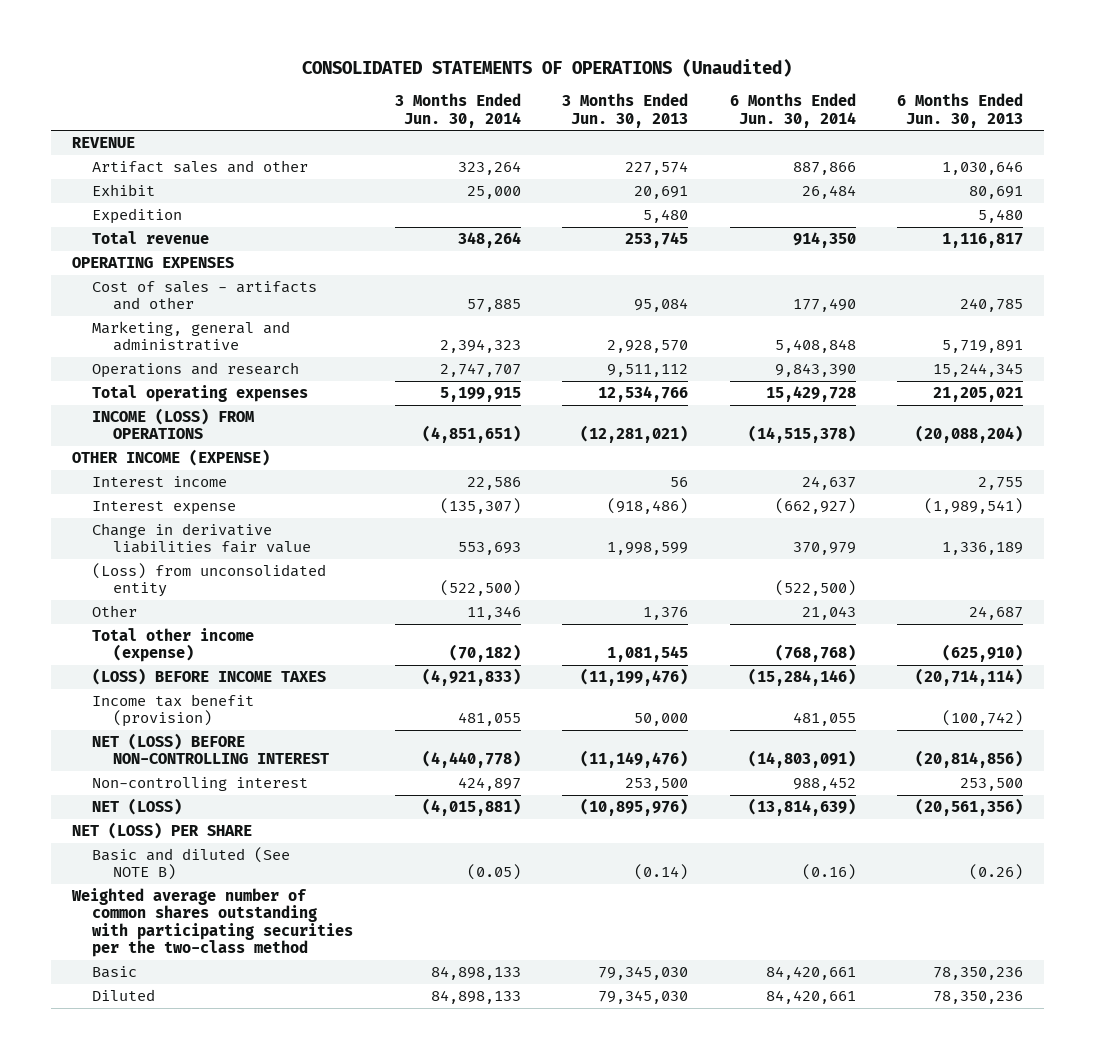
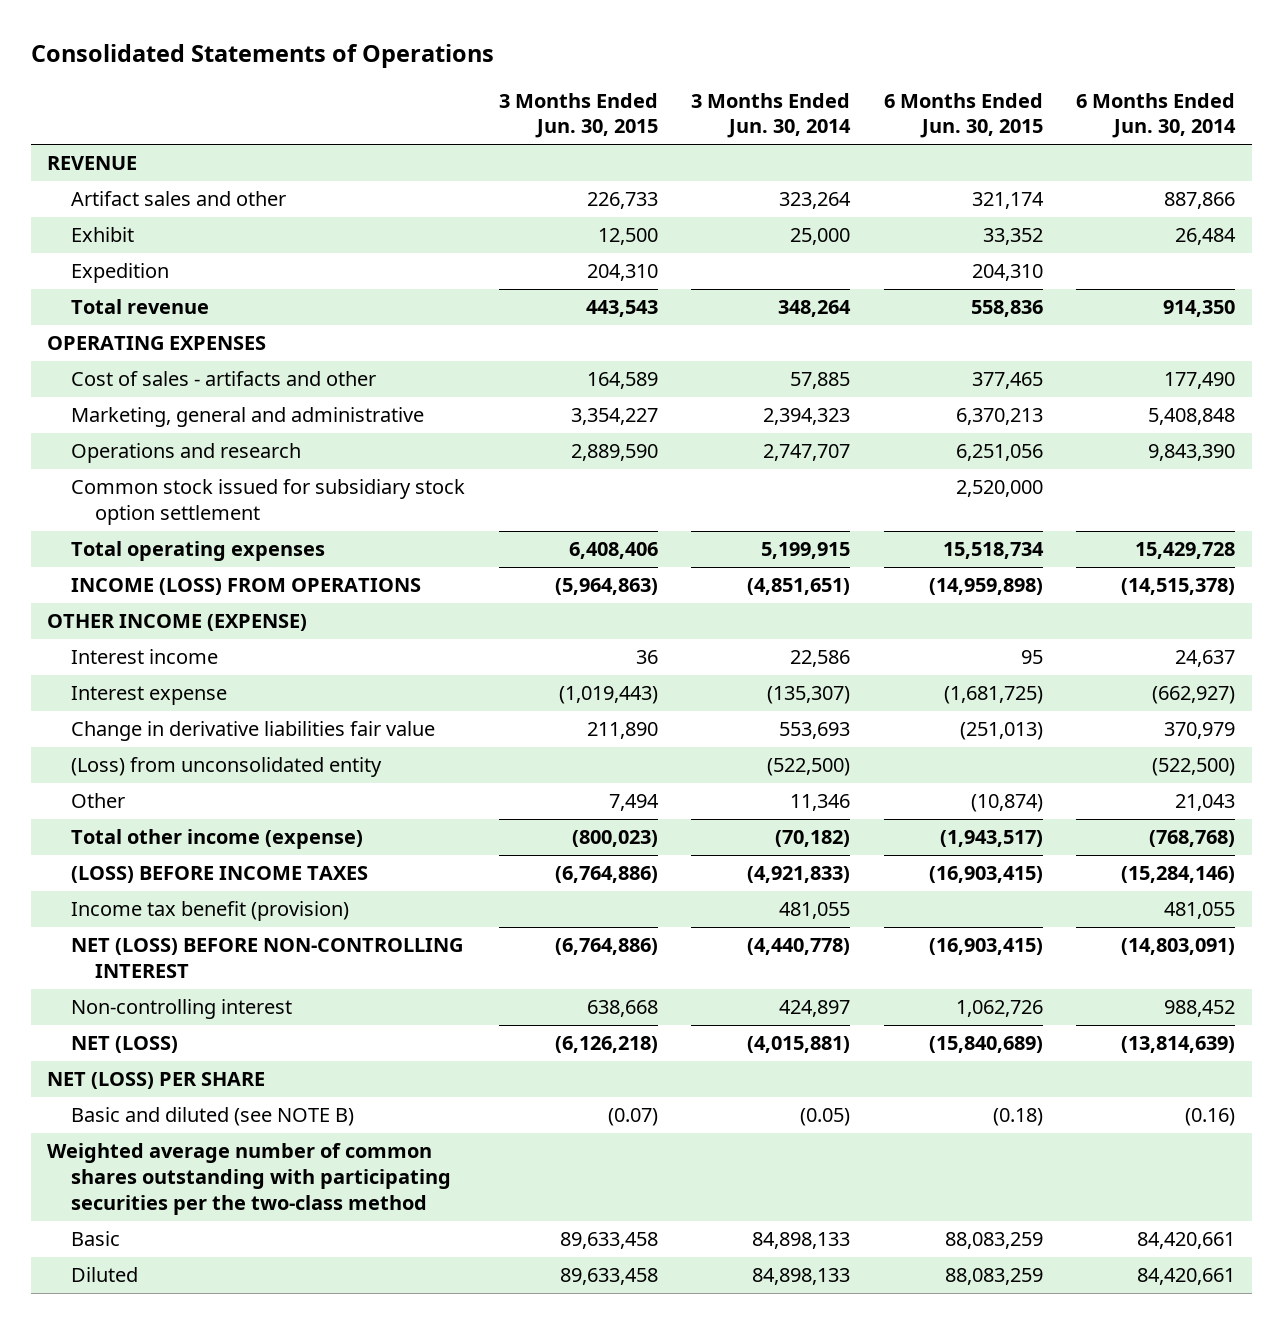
[302,59,793,78] CONSOLIDATED STATEMENTS OF OPERATIONS (Unaudited) -> [30,44,494,69] Consolidated Statements of Operations
[562,93,689,128] 3 Months Ended Jun. 30, 2013 -> none
[896,93,1023,128] 6 Months Ended Jun. 30, 2013 -> none
none -> [498,92,658,139] 3 Months Ended Jun. 30, 2015
none -> [883,92,1043,139] 6 Months Ended Jun. 30, 2015
none -> [71,479,466,526] Common stock issued for subsidiary stock option settlement
[92,847,291,881] Basic and diluted (See NOTE B) -> [71,1107,355,1127] Basic and diluted (see NOTE B)

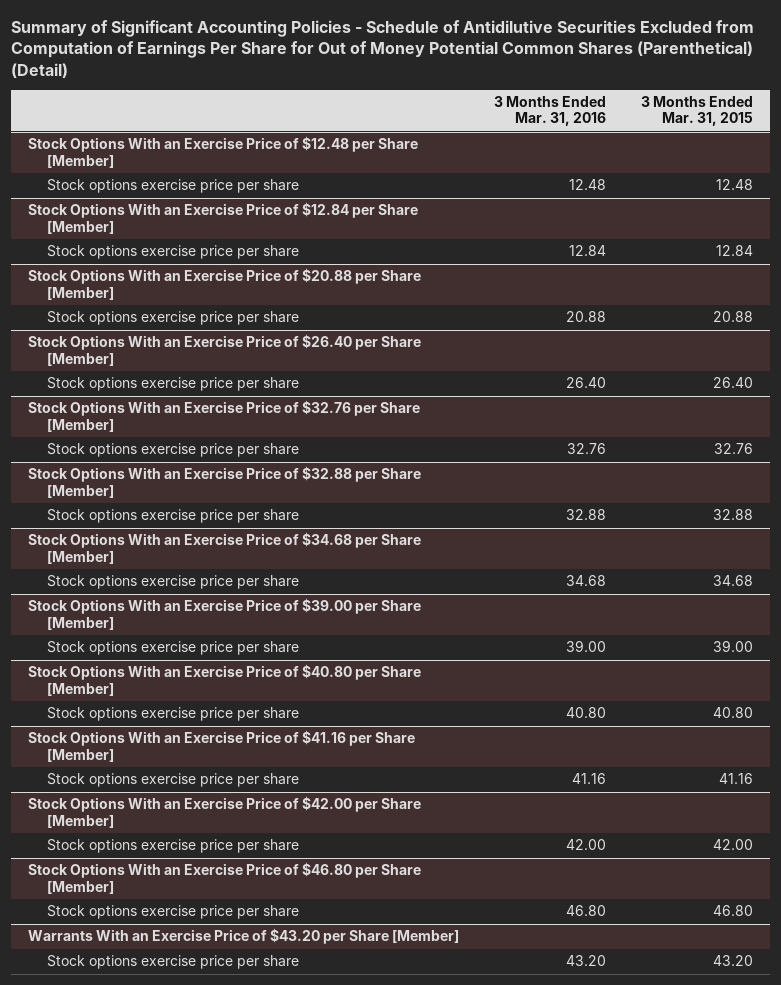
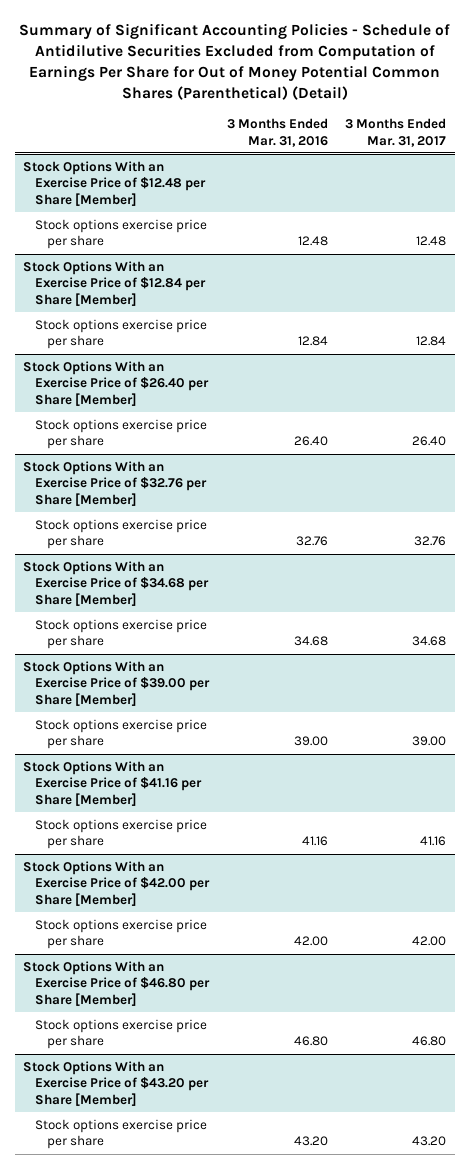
[640,96,753,127] 3 Months Ended Mar. 31, 2015 -> none
none -> [345,118,447,147] 3 Months Ended Mar. 31, 2017
[28,268,422,300] Stock Options With an Exercise Price of $20.88 per Share [Member] -> none
[47,311,300,326] Stock options exercise price per share -> none
[28,466,422,498] Stock Options With an Exercise Price of $32.88 per Share [Member] -> none
[47,509,300,524] Stock options exercise price per share -> none
[28,664,422,696] Stock Options With an Exercise Price of $40.80 per Share [Member] -> none
[47,707,300,722] Stock options exercise price per share -> none
[28,928,460,945] Warrants With an Exercise Price of $43.20 per Share [Member] -> [23,1060,210,1107] Stock Options With an Exercise Price of $43.20 per Share [Member]

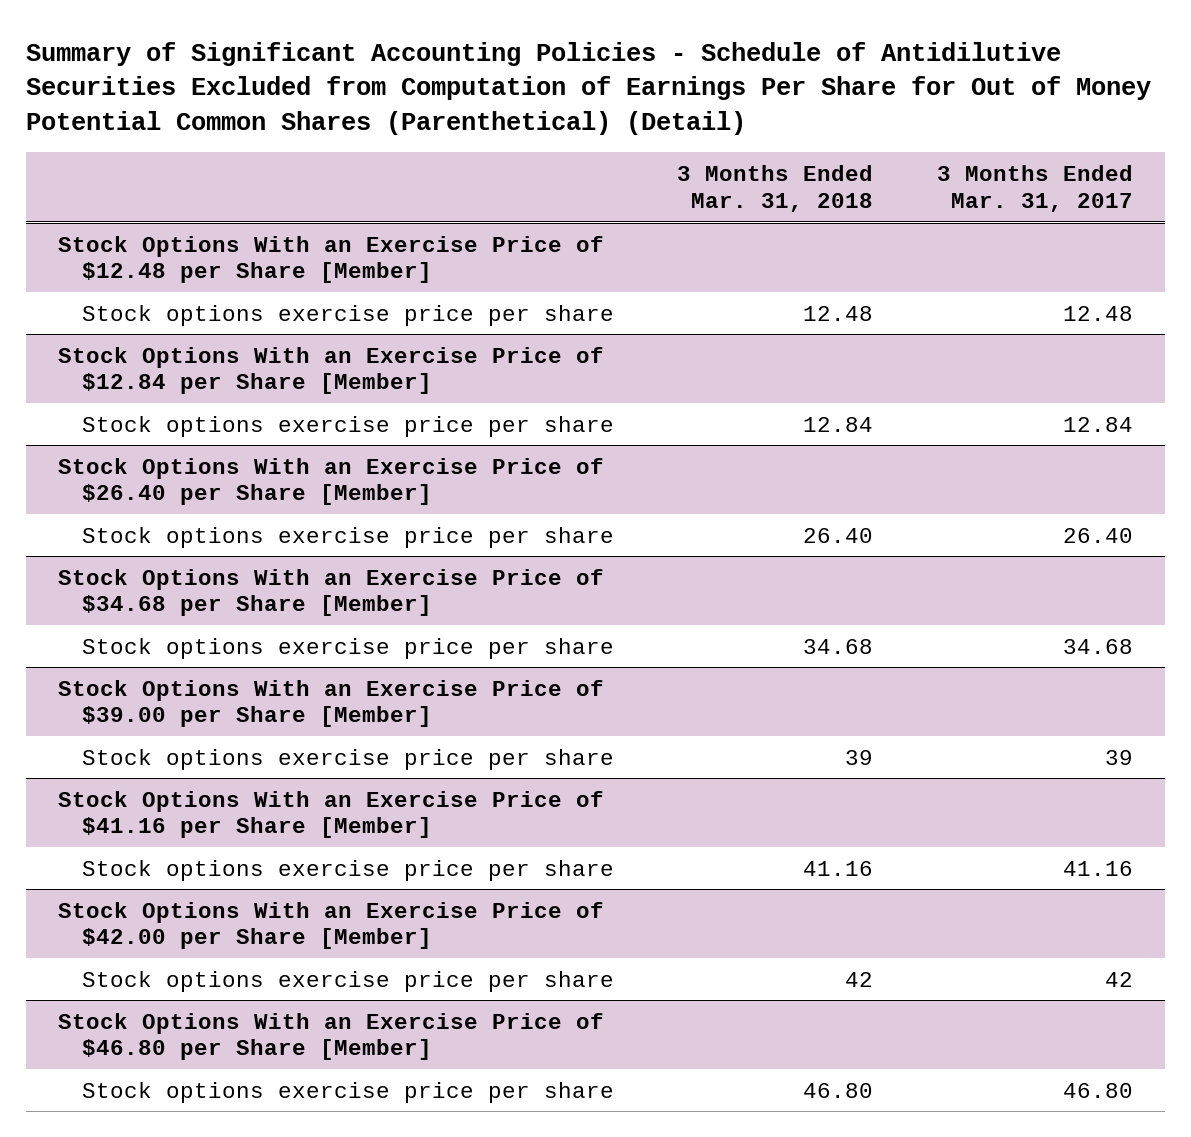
[226,118,328,147] 3 Months Ended Mar. 31, 2016 -> none
none -> [677,164,874,212] 3 Months Ended Mar. 31, 2018
[23,460,208,507] Stock Options With an Exercise Price of $32.76 per Share [Member] -> none
[35,518,208,550] Stock options exercise price per share -> none
[412,736,447,747] 39.00 -> [1104,749,1133,765] 39
[412,936,447,947] 42.00 -> [1104,971,1133,987] 42
[23,1060,210,1107] Stock Options With an Exercise Price of $43.20 per Share [Member] -> none
[35,1118,208,1150] Stock options exercise price per share -> none

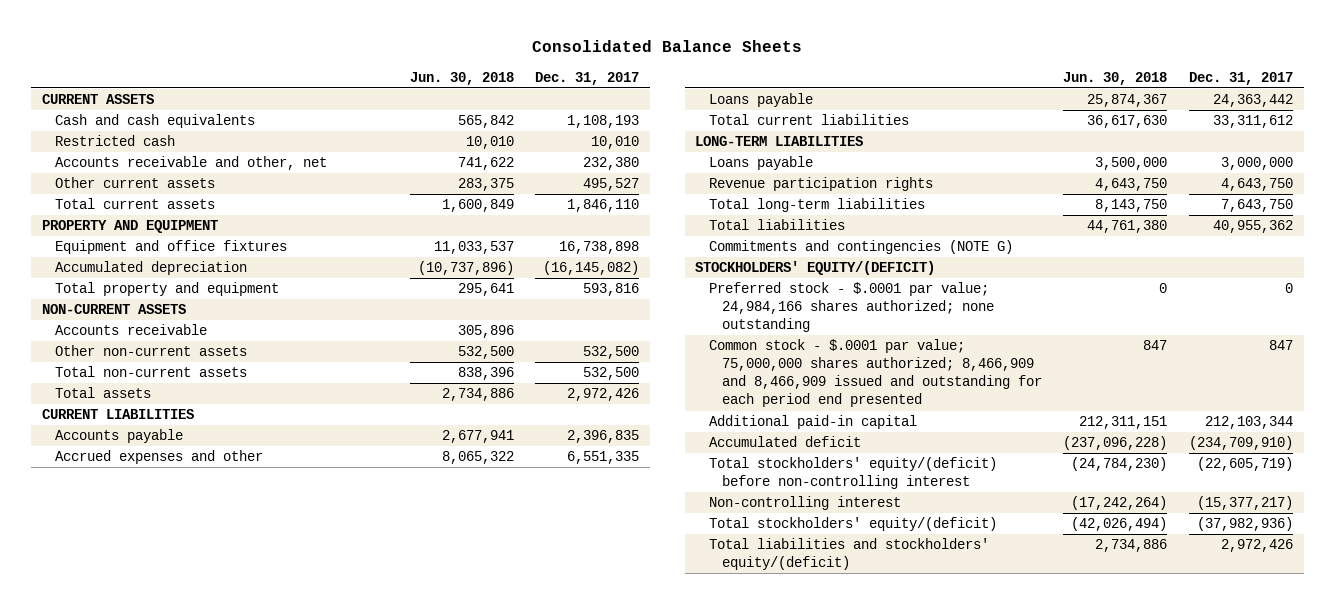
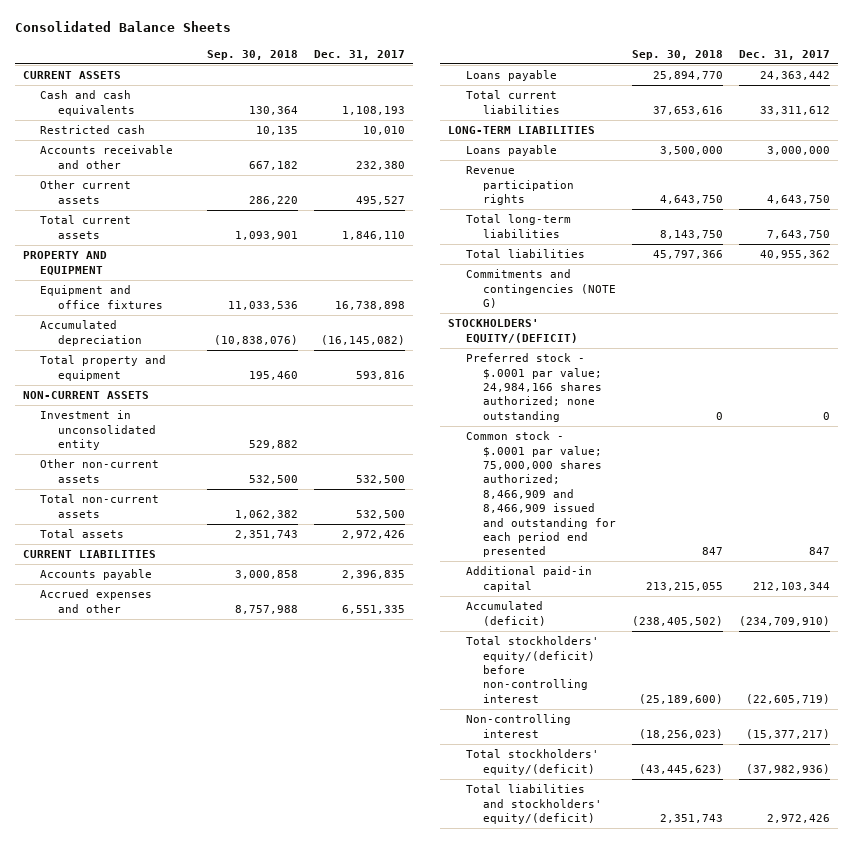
[409,71,514,85] Jun. 30, 2018 -> none
none -> [206,49,298,60] Sep. 30, 2018
[54,156,327,171] Accounts receivable and other, net -> [40,145,174,169] Accounts receivable and other
[54,324,207,336] Accounts receivable -> none
none -> [40,410,156,450] Investment in unconsolidated entity
[708,436,861,448] Accumulated deficit -> [465,601,546,626] Accumulated (deficit)

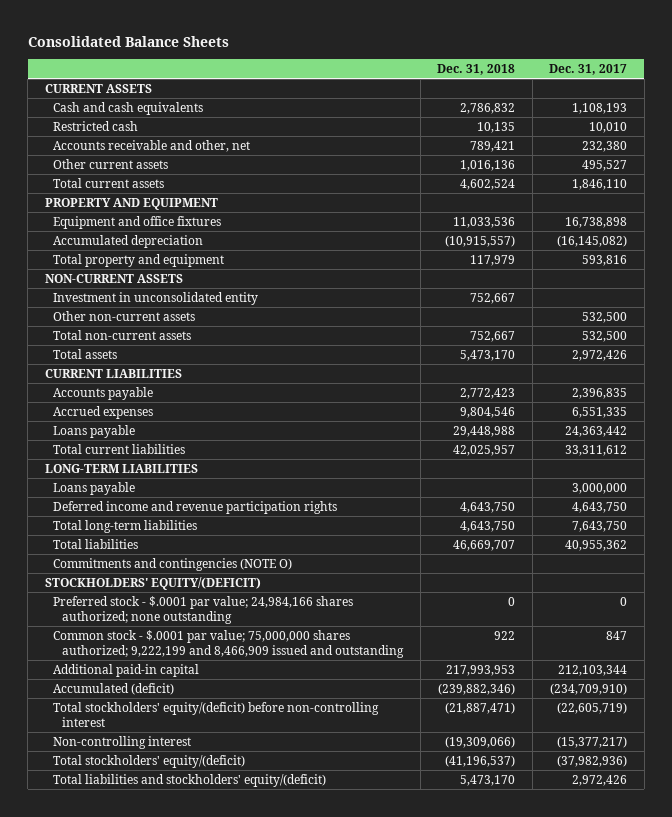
[206,49,298,60] Sep. 30, 2018 -> none
none -> [437,63,516,75] Dec. 31, 2018
[40,145,174,169] Accounts receivable and other -> [53,140,251,153] Accounts receivable and other, net
[40,589,153,613] Accrued expenses and other -> [53,406,154,420] Accrued expenses
[465,166,574,205] Revenue participation rights -> [53,501,338,515] Deferred income and revenue participation rights
[465,269,616,308] Commitments and contingencies (NOTE G) -> [53,558,293,572] Commitments and contingencies (NOTE O)
[465,431,616,558] Common stock - $.0001 par value; 75,000,000 shares authorized; 8,466,909 and 8,466,909 issued and outstanding for each period end presented -> [53,630,405,658] Common stock - $.0001 par value; 75,000,000 shares authorized; 9,222,199 and 8,466,909 issued and outstanding

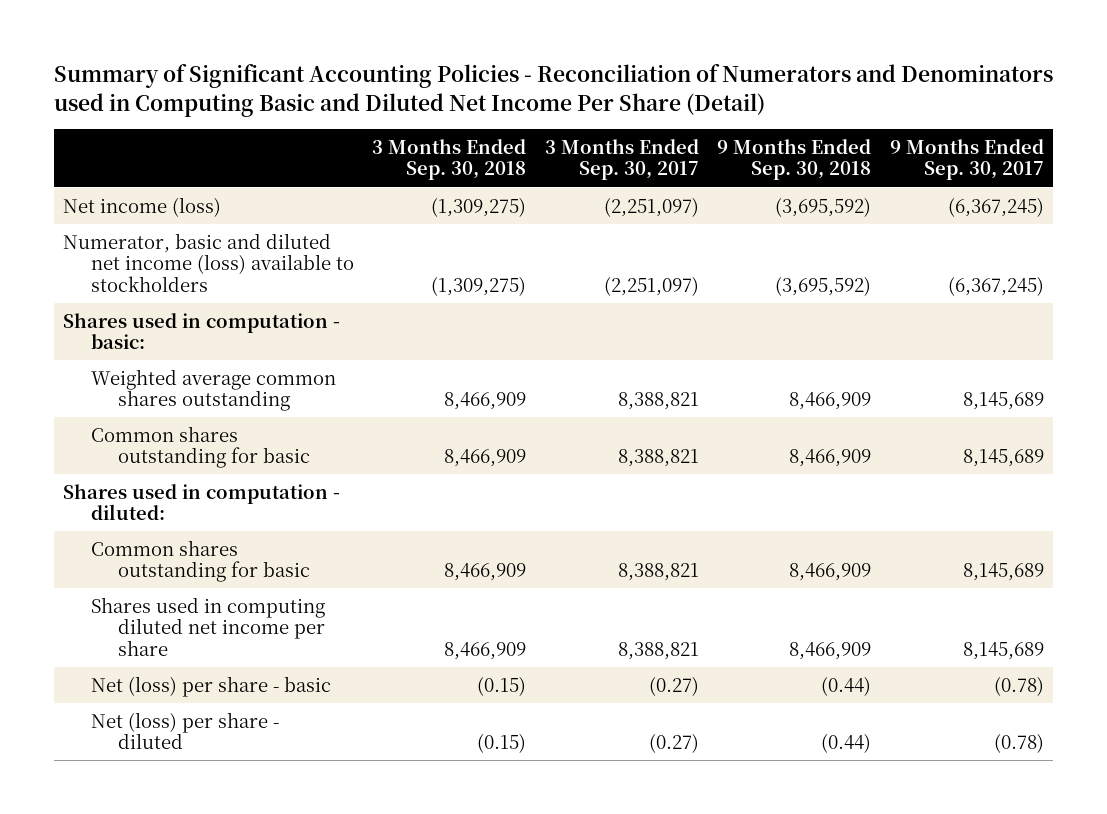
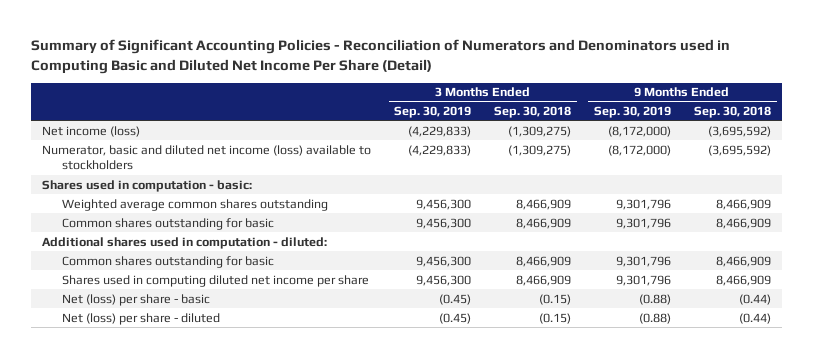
[544,138,699,181] 3 Months Ended Sep. 30, 2017 -> none
[889,138,1044,181] 9 Months Ended Sep. 30, 2017 -> none
none -> [394,106,472,119] Sep. 30, 2019
none -> [594,106,672,119] Sep. 30, 2019
[63,483,341,521] Shares used in computation - diluted: -> [42,236,328,249] Additional shares used in computation - diluted:

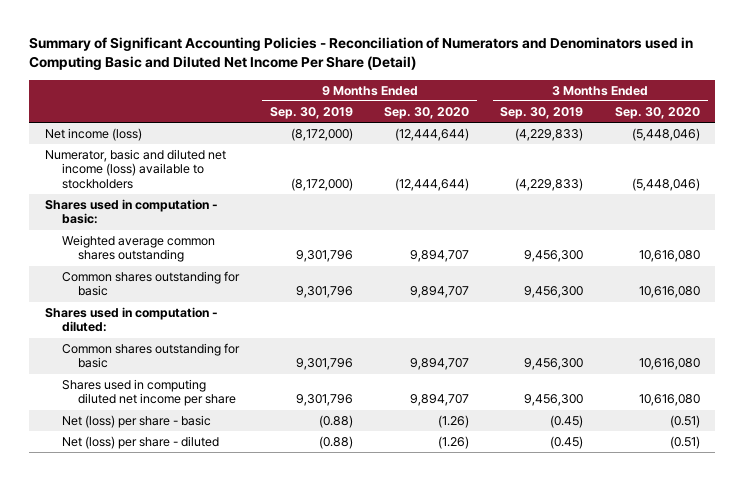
[494,106,572,119] Sep. 30, 2018 -> none
[693,106,771,119] Sep. 30, 2018 -> none
none -> [384,106,470,119] Sep. 30, 2020
none -> [614,106,700,119] Sep. 30, 2020
[42,236,328,249] Additional shares used in computation - diluted: -> [45,306,219,333] Shares used in computation - diluted:

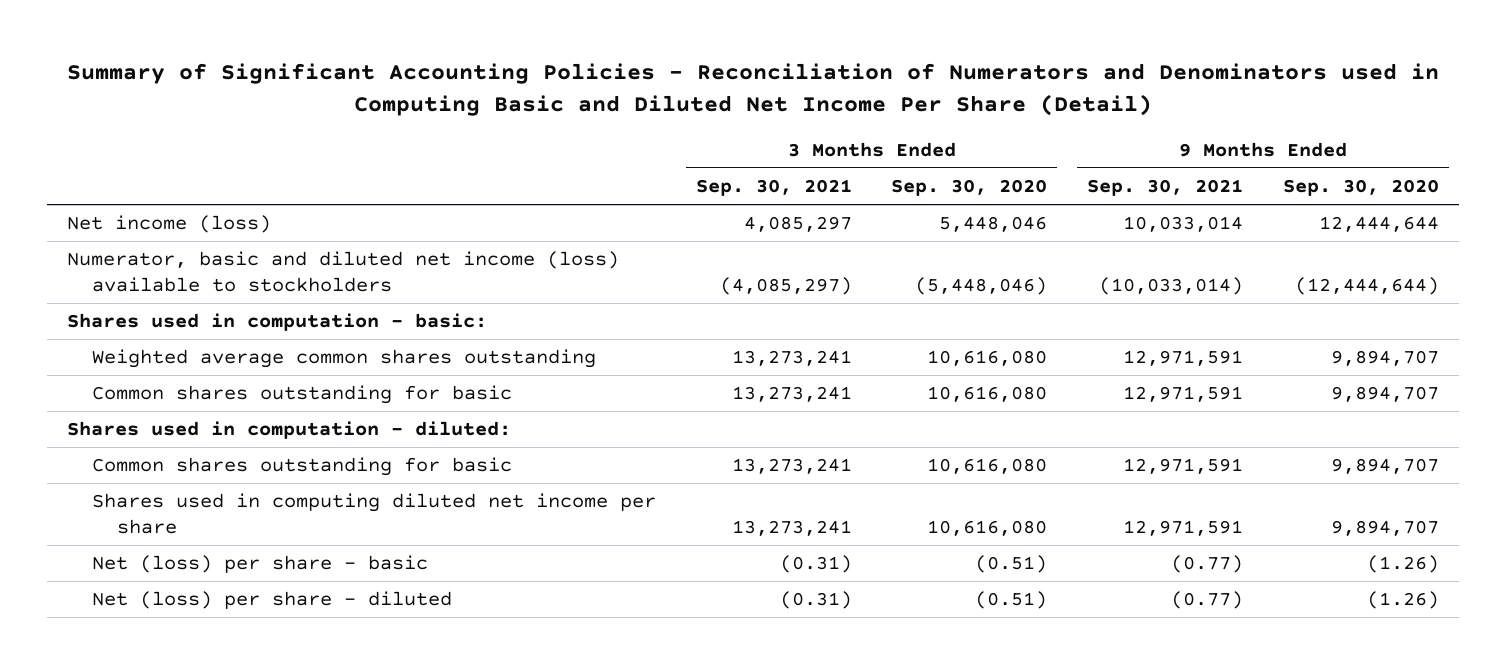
[269,106,353,119] Sep. 30, 2019 -> none
[500,106,584,119] Sep. 30, 2019 -> none
none -> [695,178,852,196] Sep. 30, 2021
none -> [1087,178,1244,196] Sep. 30, 2021
[395,127,470,141] (12,444,644) -> [1318,216,1439,233] 12,444,644
[631,127,700,141] (5,448,046) -> [939,216,1048,233] 5,448,046

